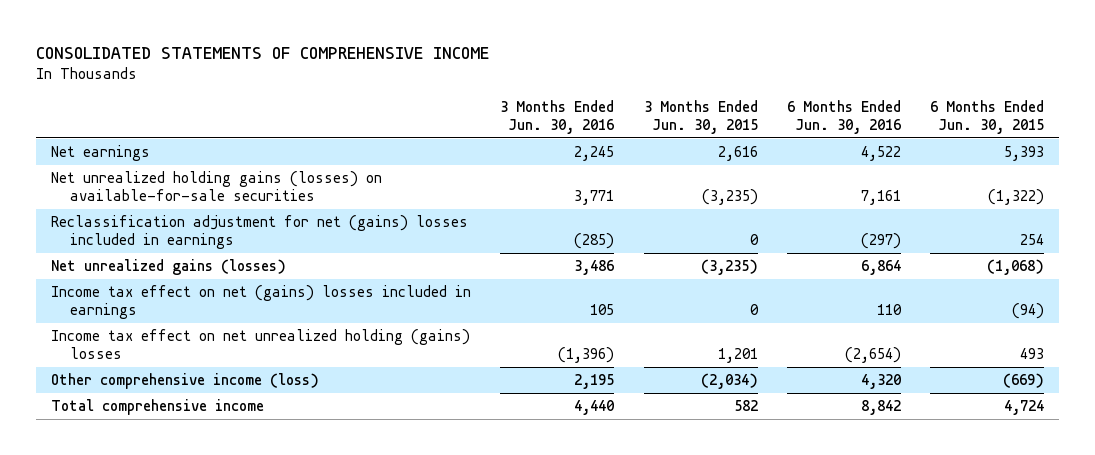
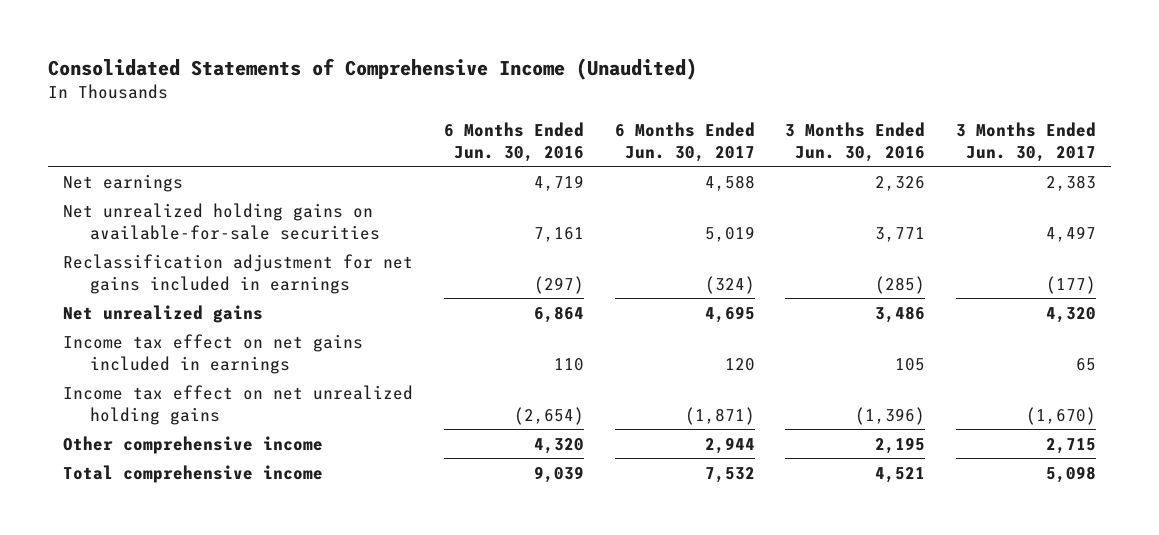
[35,47,489,60] CONSOLIDATED STATEMENTS OF COMPREHENSIVE INCOME -> [48,57,698,80] Consolidated Statements of Comprehensive Income (Unaudited)
[643,100,758,135] 3 Months Ended Jun. 30, 2015 -> none
[930,100,1045,135] 6 Months Ended Jun. 30, 2015 -> none
none -> [614,121,755,162] 6 Months Ended Jun. 30, 2017
none -> [955,121,1096,162] 3 Months Ended Jun. 30, 2017
[574,145,615,161] 2,245 -> [875,175,926,191] 2,326
[860,145,901,161] 4,522 -> [533,174,584,191] 4,719
[50,170,382,201] Net unrealized holding gains (losses) on available-for-sale securities -> [63,202,381,240] Net unrealized holding gains on available-for-sale securities
[50,214,468,249] Reclassification adjustment for net (gains) losses included in earnings -> [63,253,414,294] Reclassification adjustment for net gains included in earnings
[50,258,286,275] Net unrealized gains (losses) -> [63,304,264,323] Net unrealized gains
[50,284,471,319] Income tax effect on net (gains) losses included in earnings -> [63,333,364,374] Income tax effect on net gains included in earnings
[50,328,470,359] Income tax effect on net unrealized holding (gains) losses -> [63,384,414,425] Income tax effect on net unrealized holding gains
[50,372,319,389] Other comprehensive income (loss) -> [63,435,324,454] Other comprehensive income
[574,399,615,415] 4,440 -> [875,466,926,483] 4,521
[860,399,901,415] 8,842 -> [533,465,584,483] 9,039

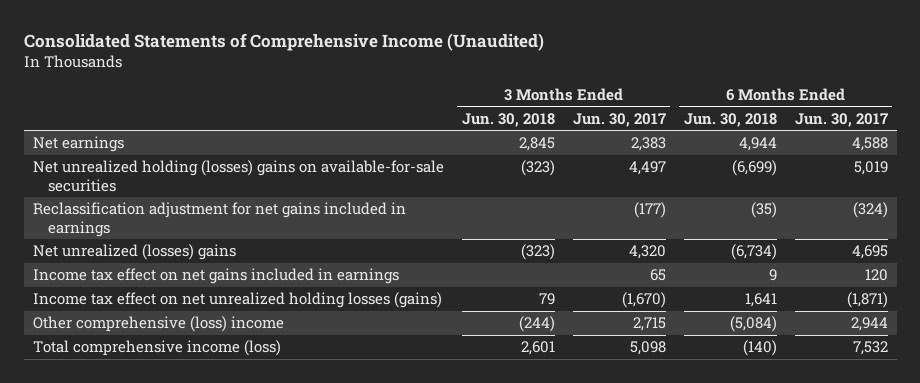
[443,121,584,162] 6 Months Ended Jun. 30, 2016 -> none
[785,121,926,162] 3 Months Ended Jun. 30, 2016 -> none
none -> [461,112,555,127] Jun. 30, 2018
none -> [683,112,777,127] Jun. 30, 2018
[63,202,381,240] Net unrealized holding gains on available-for-sale securities -> [32,160,444,192] Net unrealized holding (losses) gains on available-for-sale securities
[63,304,264,323] Net unrealized gains -> [32,244,236,261] Net unrealized (losses) gains
[63,384,414,425] Income tax effect on net unrealized holding gains -> [32,292,442,309] Income tax effect on net unrealized holding losses (gains)
[63,435,324,454] Other comprehensive income -> [32,316,284,333] Other comprehensive (loss) income
[63,464,324,483] Total comprehensive income -> [32,340,281,357] Total comprehensive income (loss)

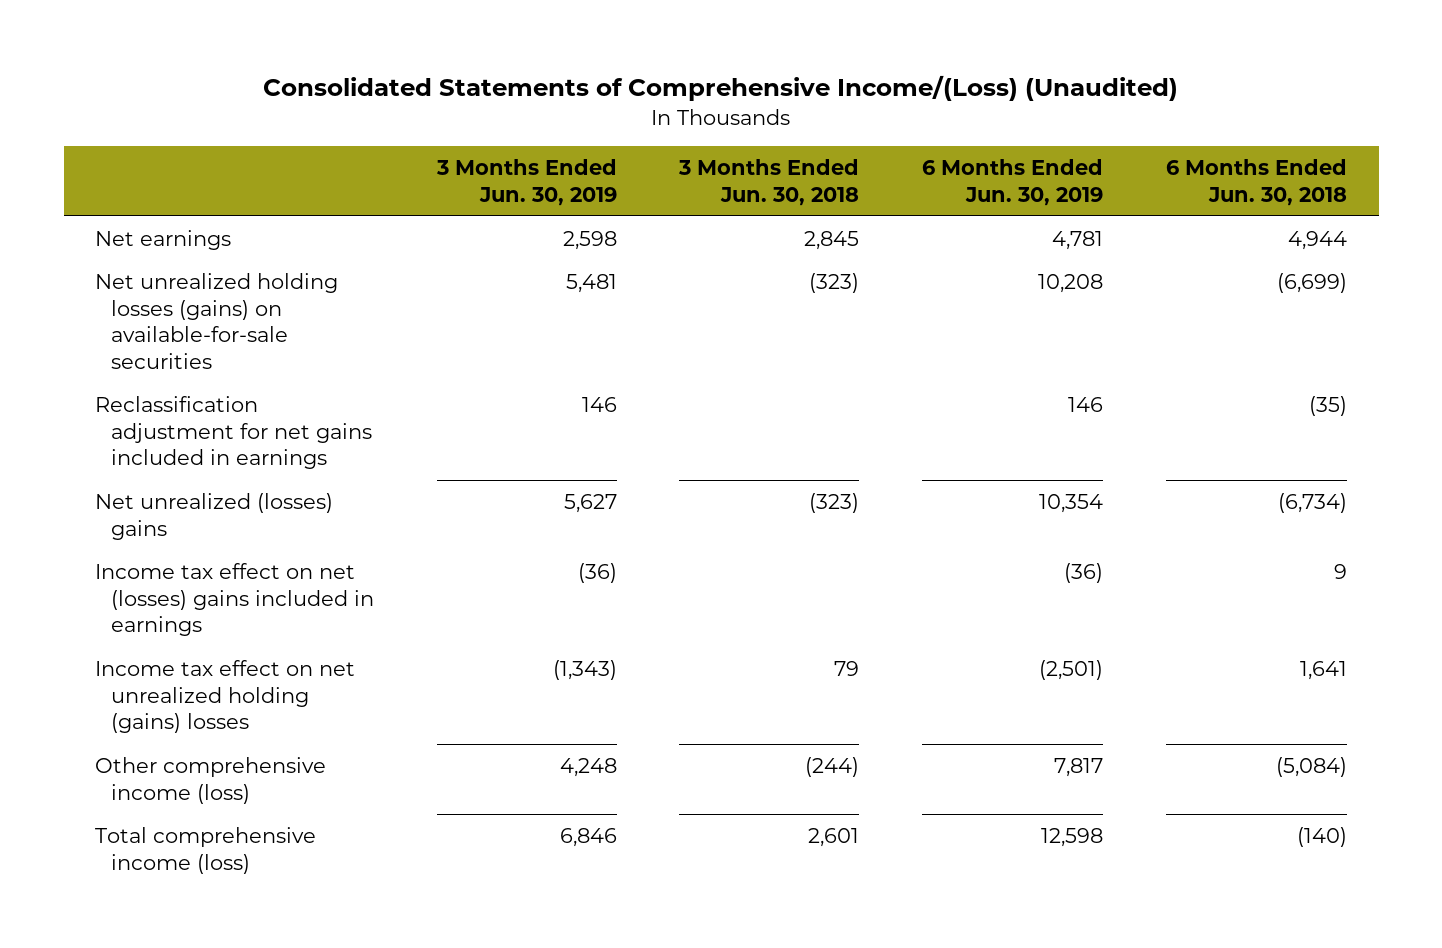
[23,32,544,51] Consolidated Statements of Comprehensive Income (Unaudited) -> [263,75,1179,102] Consolidated Statements of Comprehensive Income/(Loss) (Unaudited)
[572,112,666,127] Jun. 30, 2017 -> none
[794,112,888,127] Jun. 30, 2017 -> none
none -> [435,158,617,206] 3 Months Ended Jun. 30, 2019
none -> [922,158,1104,206] 6 Months Ended Jun. 30, 2019
[32,160,444,192] Net unrealized holding (losses) gains on available-for-sale securities -> [95,273,339,369] Net unrealized holding losses (gains) on available-for-sale securities
[32,268,399,285] Income tax effect on net gains included in earnings -> [95,563,374,637] Income tax effect on net (losses) gains included in earnings
[32,292,442,309] Income tax effect on net unrealized holding losses (gains) -> [95,660,356,734] Income tax effect on net unrealized holding (gains) losses
[32,316,284,333] Other comprehensive (loss) income -> [95,757,327,804] Other comprehensive income (loss)

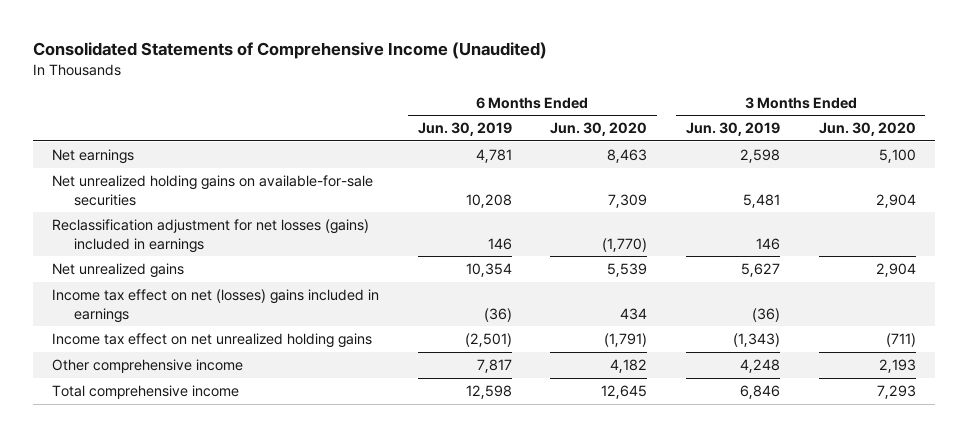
[263,75,1179,102] Consolidated Statements of Comprehensive Income/(Loss) (Unaudited) -> [32,42,547,60] Consolidated Statements of Comprehensive Income (Unaudited)
[678,158,860,206] 3 Months Ended Jun. 30, 2018 -> none
[1166,158,1348,206] 6 Months Ended Jun. 30, 2018 -> none
none -> [550,122,648,137] Jun. 30, 2020
none -> [818,122,916,137] Jun. 30, 2020
[95,273,339,369] Net unrealized holding losses (gains) on available-for-sale securities -> [51,174,373,206] Net unrealized holding gains on available-for-sale securities
[95,396,372,470] Reclassification adjustment for net gains included in earnings -> [51,218,369,253] Reclassification adjustment for net losses (gains) included in earnings
[95,493,334,540] Net unrealized (losses) gains -> [51,262,184,278] Net unrealized gains
[95,660,356,734] Income tax effect on net unrealized holding (gains) losses -> [51,332,372,348] Income tax effect on net unrealized holding gains
[95,757,327,804] Other comprehensive income (loss) -> [51,358,243,373] Other comprehensive income
[95,827,317,874] Total comprehensive income (loss) -> [51,384,239,399] Total comprehensive income

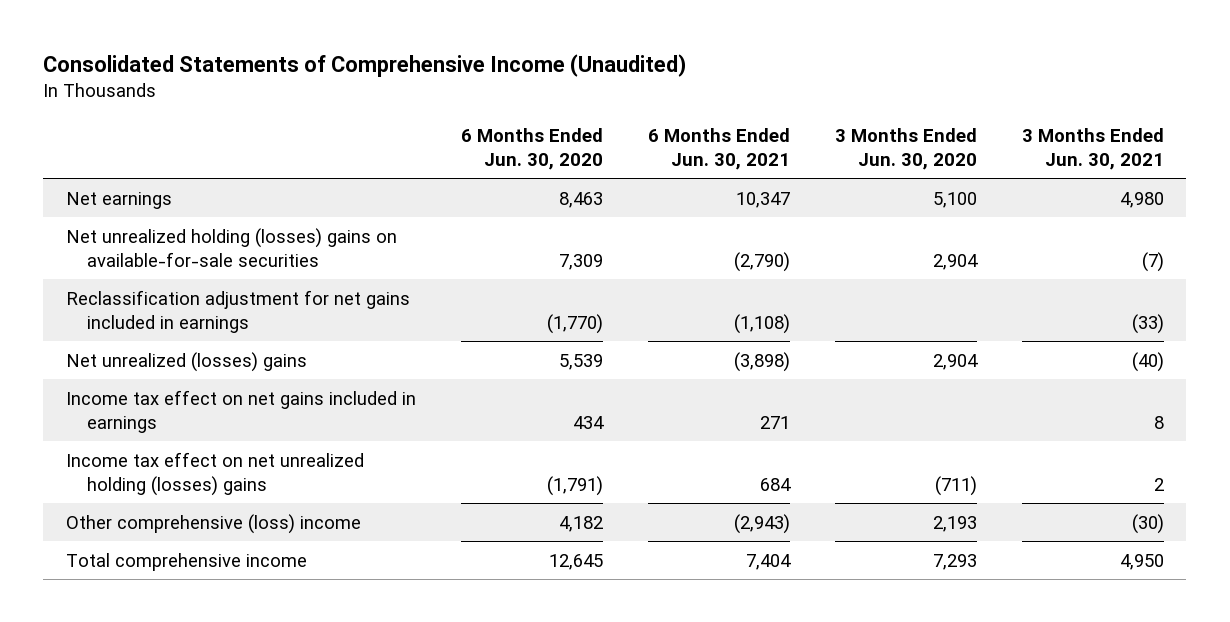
[417,122,512,137] Jun. 30, 2019 -> none
[686,122,781,137] Jun. 30, 2019 -> none
none -> [647,127,790,170] 6 Months Ended Jun. 30, 2021
none -> [1021,127,1164,170] 3 Months Ended Jun. 30, 2021
[51,174,373,206] Net unrealized holding gains on available-for-sale securities -> [65,227,397,267] Net unrealized holding (losses) gains on available-for-sale securities
[51,218,369,253] Reclassification adjustment for net losses (gains) included in earnings -> [65,289,410,333] Reclassification adjustment for net gains included in earnings
[51,262,184,278] Net unrealized gains -> [65,351,307,372] Net unrealized (losses) gains
[51,288,379,323] Income tax effect on net (losses) gains included in earnings -> [65,389,416,433] Income tax effect on net gains included in earnings
[51,332,372,348] Income tax effect on net unrealized holding gains -> [65,451,364,496] Income tax effect on net unrealized holding (losses) gains
[51,358,243,373] Other comprehensive income -> [65,513,361,534] Other comprehensive (loss) income

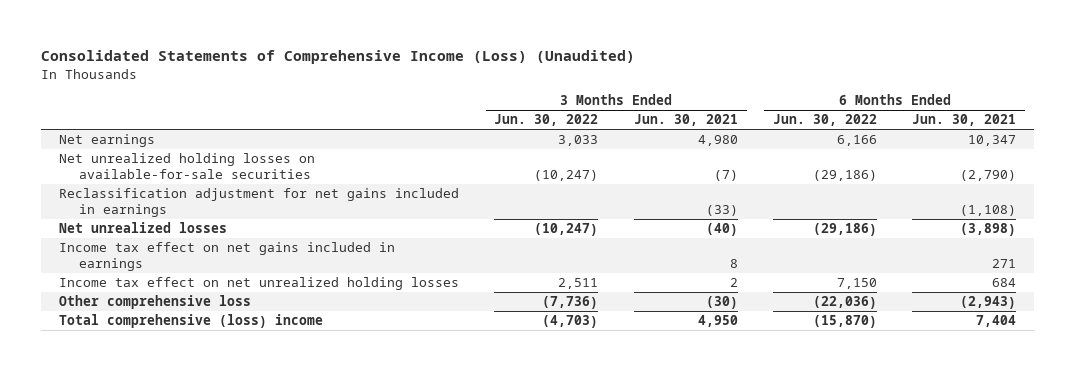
[43,54,687,78] Consolidated Statements of Comprehensive Income (Unaudited) -> [41,50,636,65] Consolidated Statements of Comprehensive Income (Loss) (Unaudited)
[460,127,603,170] 6 Months Ended Jun. 30, 2020 -> none
[834,127,977,170] 3 Months Ended Jun. 30, 2020 -> none
none -> [494,114,599,127] Jun. 30, 2022
none -> [773,114,878,127] Jun. 30, 2022
[65,227,397,267] Net unrealized holding (losses) gains on available-for-sale securities -> [59,153,316,179] Net unrealized holding losses on available-for-sale securities
[65,351,307,372] Net unrealized (losses) gains -> [59,222,228,234] Net unrealized losses
[65,451,364,496] Income tax effect on net unrealized holding (losses) gains -> [59,277,460,291] Income tax effect on net unrealized holding losses
[65,513,361,534] Other comprehensive (loss) income -> [59,295,252,310] Other comprehensive loss
[65,552,307,571] Total comprehensive income -> [59,314,324,329] Total comprehensive (loss) income

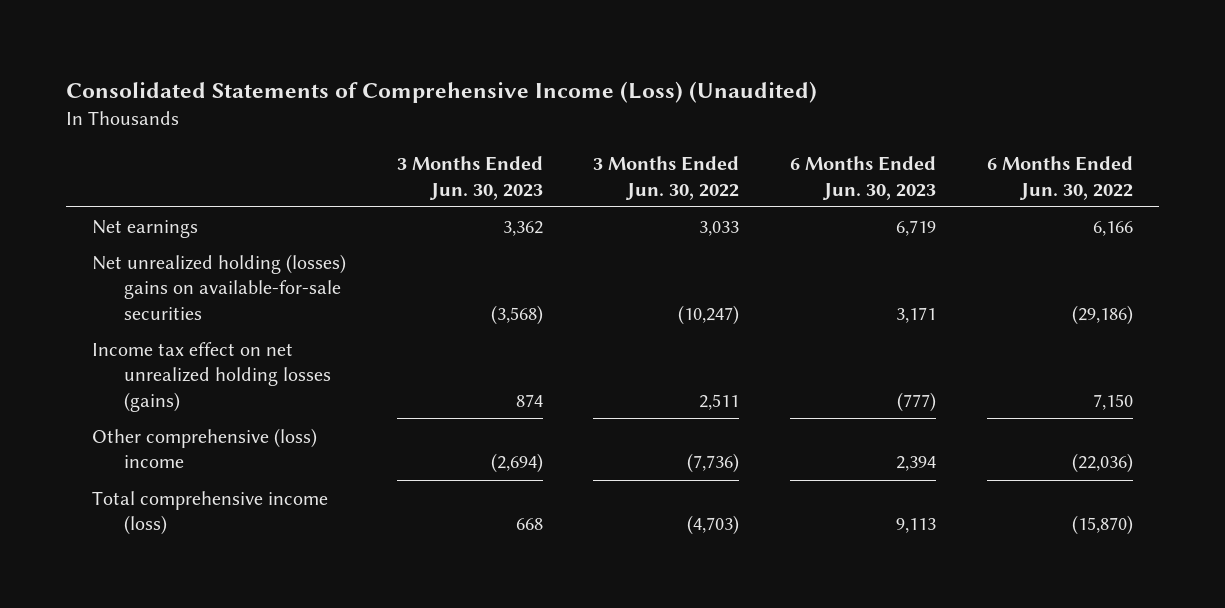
[633,114,738,127] Jun. 30, 2021 -> none
[912,114,1017,127] Jun. 30, 2021 -> none
none -> [396,155,543,200] 3 Months Ended Jun. 30, 2023
none -> [790,155,937,200] 6 Months Ended Jun. 30, 2023
[59,188,460,217] Reclassification adjustment for net gains included in earnings -> none
[59,222,228,234] Net unrealized losses -> none
[59,242,396,271] Income tax effect on net gains included in earnings -> none
[59,153,316,179] Net unrealized holding losses on available-for-sale securities -> [91,253,346,321] Net unrealized holding (losses) gains on available-for-sale securities
[59,277,460,291] Income tax effect on net unrealized holding losses -> [91,341,331,413] Income tax effect on net unrealized holding losses (gains)
[59,295,252,310] Other comprehensive loss -> [91,427,317,469] Other comprehensive (loss) income
[59,314,324,329] Total comprehensive (loss) income -> [91,490,328,536] Total comprehensive income (loss)

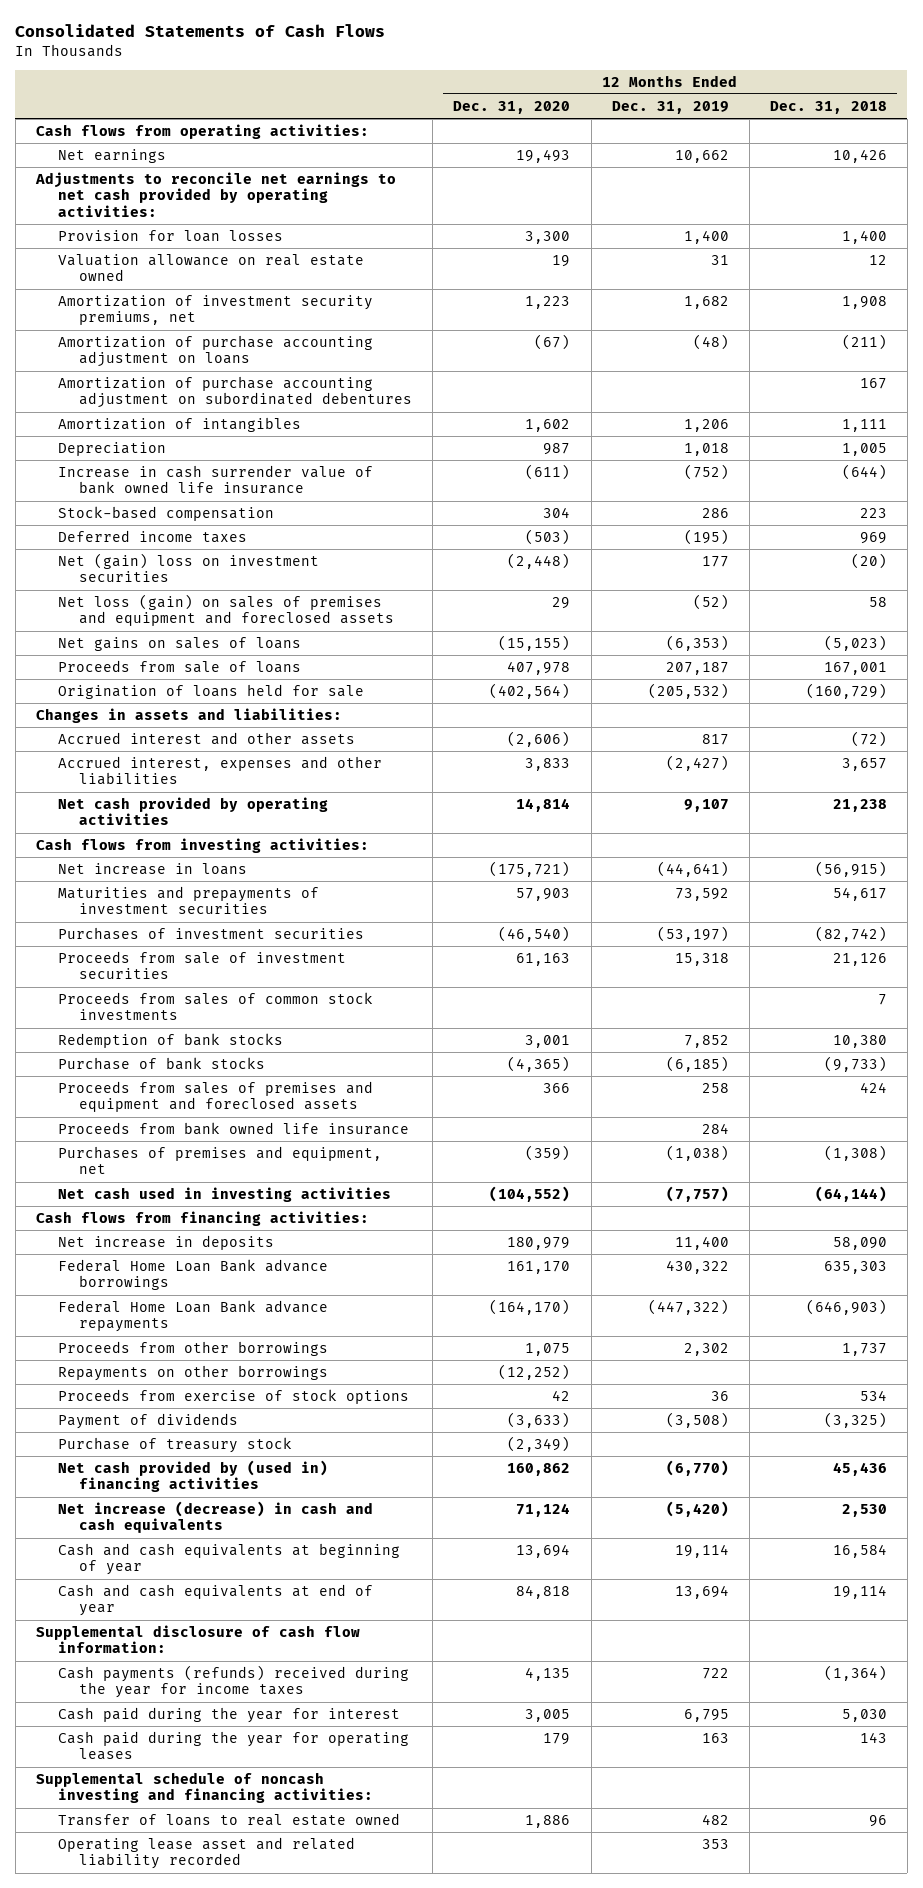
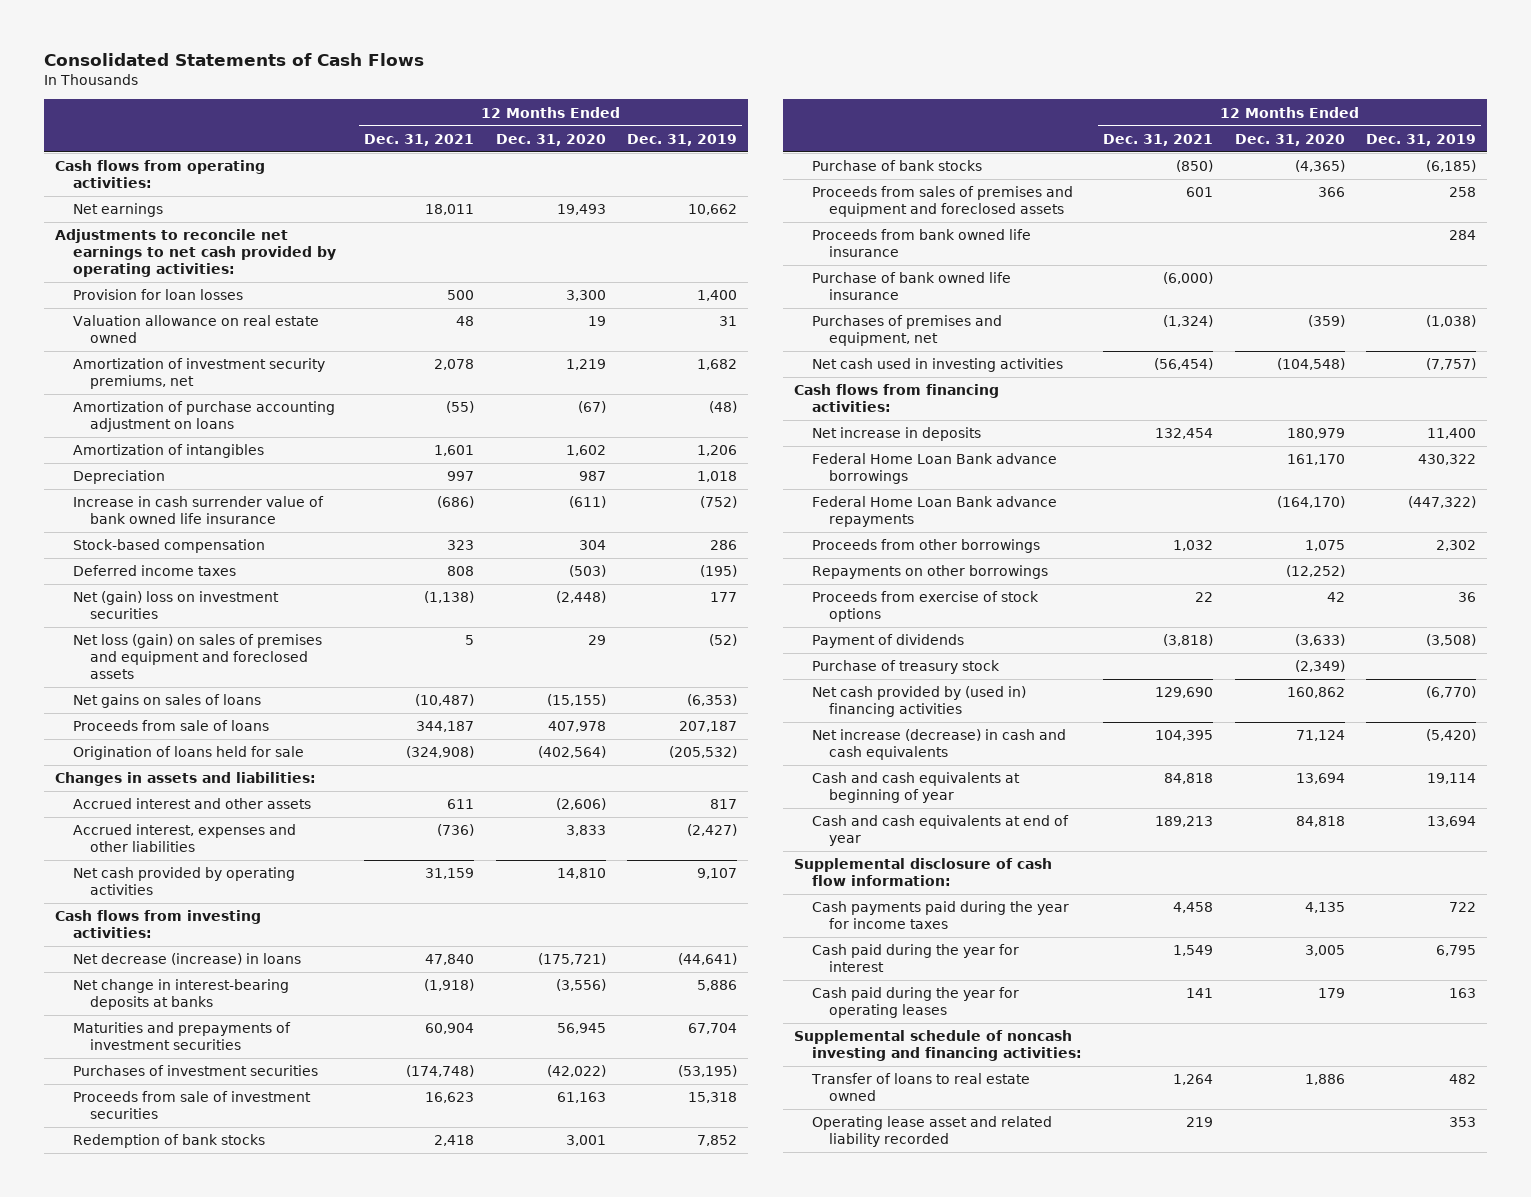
[769,100,887,114] Dec. 31, 2018 -> none
none -> [364,133,475,146] Dec. 31, 2021
[525,296,571,310] 1,223 -> [565,359,606,371] 1,219
[57,376,413,409] Amortization of purchase accounting adjustment on subordinated debentures -> none
[516,798,571,813] 14,814 -> [556,868,606,880] 14,810
[57,863,247,876] Net increase in loans -> [72,953,301,966] Net decrease (increase) in loans
none -> [72,979,289,1011] Net change in interest-bearing deposits at banks
[516,888,571,902] 57,903 -> [556,1023,606,1035] 56,945
[674,888,729,902] 73,592 -> [688,1023,738,1035] 67,704
[498,926,571,943] (46,540) -> [546,1065,606,1078] (42,022)
[656,926,729,943] (53,197) -> [678,1065,738,1078] (53,195)
[57,992,373,1021] Proceeds from sales of common stock investments -> none
none -> [811,272,1011,301] Purchase of bank owned life insurance
[489,1186,571,1203] (104,552) -> [1276,358,1345,371] (104,548)
[57,1665,409,1699] Cash payments (refunds) received during the year for income taxes -> [811,901,1069,930] Cash payments paid during the year for income taxes

